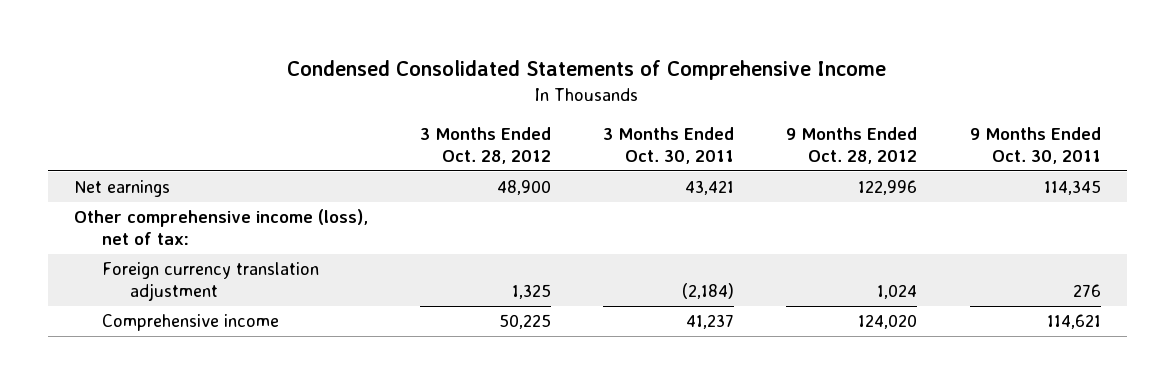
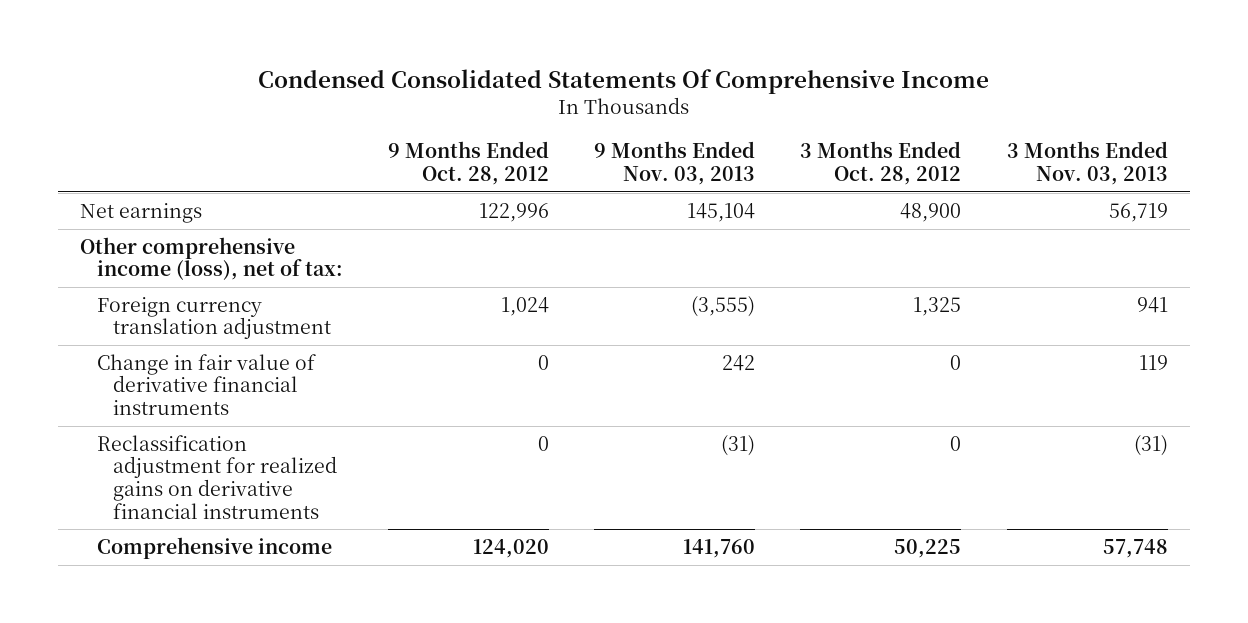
[287,59,887,80] Condensed Consolidated Statements of Comprehensive Income -> [257,68,989,94] Condensed Consolidated Statements Of Comprehensive Income
[603,127,735,164] 3 Months Ended Oct. 30, 2011 -> none
[969,127,1101,164] 9 Months Ended Oct. 30, 2011 -> none
none -> [594,141,756,185] 9 Months Ended Nov. 03, 2013
none -> [1006,141,1168,185] 3 Months Ended Nov. 03, 2013
none -> [96,353,316,415] Change in fair value of derivative financial instruments
none -> [96,434,338,519] Reclassification adjustment for realized gains on derivative financial instruments

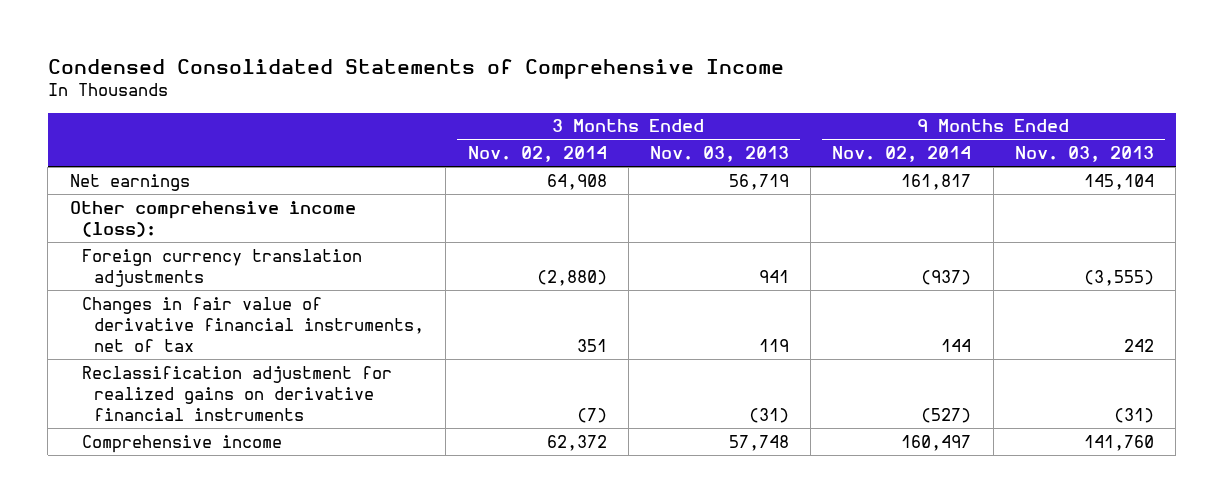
[257,68,989,94] Condensed Consolidated Statements Of Comprehensive Income -> [47,58,784,79] Condensed Consolidated Statements of Comprehensive Income
[387,141,549,185] 9 Months Ended Oct. 28, 2012 -> none
[800,141,962,185] 3 Months Ended Oct. 28, 2012 -> none
none -> [467,146,607,163] Nov. 02, 2014
none -> [832,146,972,163] Nov. 02, 2014
[80,236,343,281] Other comprehensive income (loss), net of tax: -> [69,200,356,237] Other comprehensive income (loss):
[96,296,332,340] Foreign currency translation adjustment -> [81,248,362,287] Foreign currency translation adjustments
[96,353,316,415] Change in fair value of derivative financial instruments -> [81,296,425,352] Changes in fair value of derivative financial instruments, net of tax

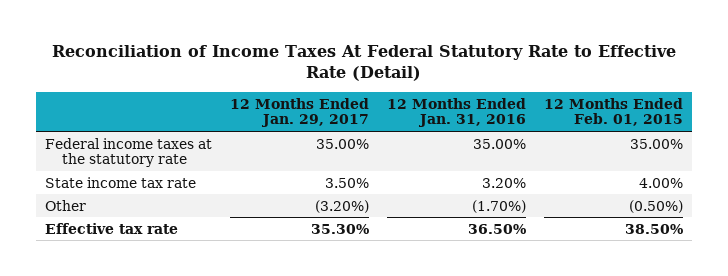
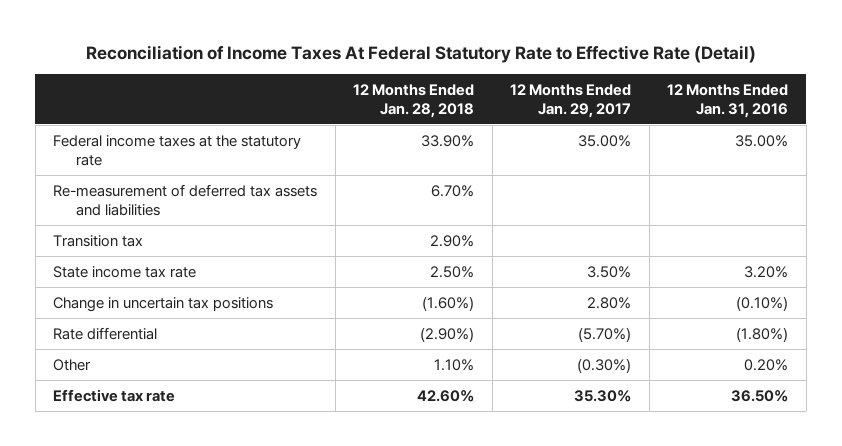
[544,97,684,127] 12 Months Ended Feb. 01, 2015 -> none
none -> [353,83,475,118] 12 Months Ended Jan. 28, 2018
none -> [53,183,318,216] Re-measurement of deferred tax assets and liabilities
none -> [53,234,144,247] Transition tax
none -> [53,296,274,312] Change in uncertain tax positions
none -> [53,326,158,340] Rate differential
[315,199,370,213] (3.20%) -> [577,357,632,373] (0.30%)
[472,199,527,213] (1.70%) -> [744,358,789,371] 0.20%

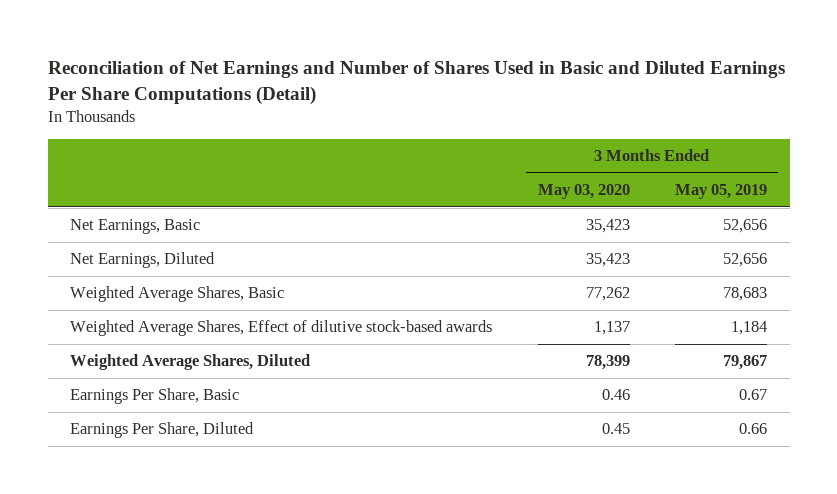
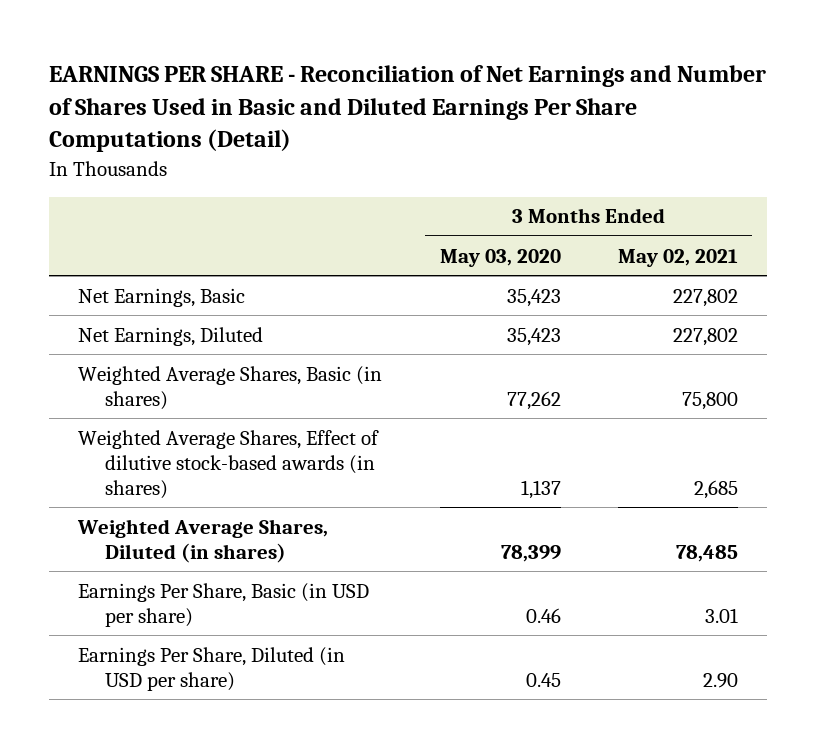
[47,60,785,105] Reconciliation of Net Earnings and Number of Shares Used in Basic and Diluted Earnings Per Share Computations (Detail) -> [49,64,767,153] EARNINGS PER SHARE - Reconciliation of Net Earnings and Number of Shares Used in Basic and Diluted Earnings Per Share Computations (Detail)
[675,184,768,200] May 05, 2019 -> none
none -> [617,248,738,267] May 02, 2021
[70,286,285,303] Weighted Average Shares, Basic -> [78,365,383,410] Weighted Average Shares, Basic (in shares)
[70,320,493,337] Weighted Average Shares, Effect of dilutive stock-based awards -> [78,429,380,499] Weighted Average Shares, Effect of dilutive stock-based awards (in shares)
[70,354,311,371] Weighted Average Shares, Diluted -> [77,518,329,563] Weighted Average Shares, Diluted (in shares)
[70,388,240,405] Earnings Per Share, Basic -> [78,582,370,627] Earnings Per Share, Basic (in USD per share)
[70,422,255,439] Earnings Per Share, Diluted -> [78,646,346,691] Earnings Per Share, Diluted (in USD per share)

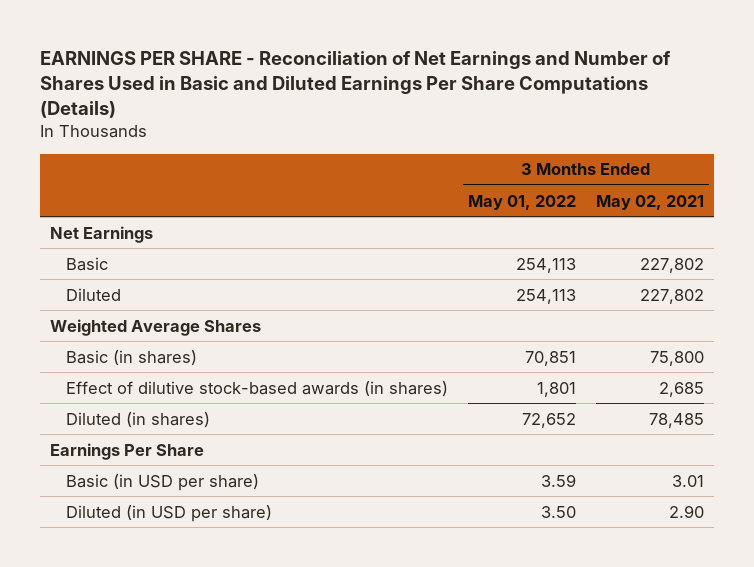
[49,64,767,153] EARNINGS PER SHARE - Reconciliation of Net Earnings and Number of Shares Used in Basic and Diluted Earnings Per Share Computations (Detail) -> [39,50,671,119] EARNINGS PER SHARE - Reconciliation of Net Earnings and Number of Shares Used in Basic and Diluted Earnings Per Share Computations (Details)
[439,248,561,267] May 03, 2020 -> none
none -> [467,194,576,210] May 01, 2022
none -> [49,225,153,243] Net Earnings
[78,287,246,307] Net Earnings, Basic -> [65,256,108,271] Basic
[78,326,264,346] Net Earnings, Diluted -> [65,287,121,301] Diluted
none -> [49,318,261,336] Weighted Average Shares
[78,365,383,410] Weighted Average Shares, Basic (in shares) -> [65,349,197,365] Basic (in shares)
[78,429,380,499] Weighted Average Shares, Effect of dilutive stock-based awards (in shares) -> [65,380,448,396] Effect of dilutive stock-based awards (in shares)
[77,518,329,563] Weighted Average Shares, Diluted (in shares) -> [65,411,210,427] Diluted (in shares)
none -> [49,442,204,460] Earnings Per Share
[78,582,370,627] Earnings Per Share, Basic (in USD per share) -> [65,473,259,491] Basic (in USD per share)
[78,646,346,691] Earnings Per Share, Diluted (in USD per share) -> [65,504,272,522] Diluted (in USD per share)

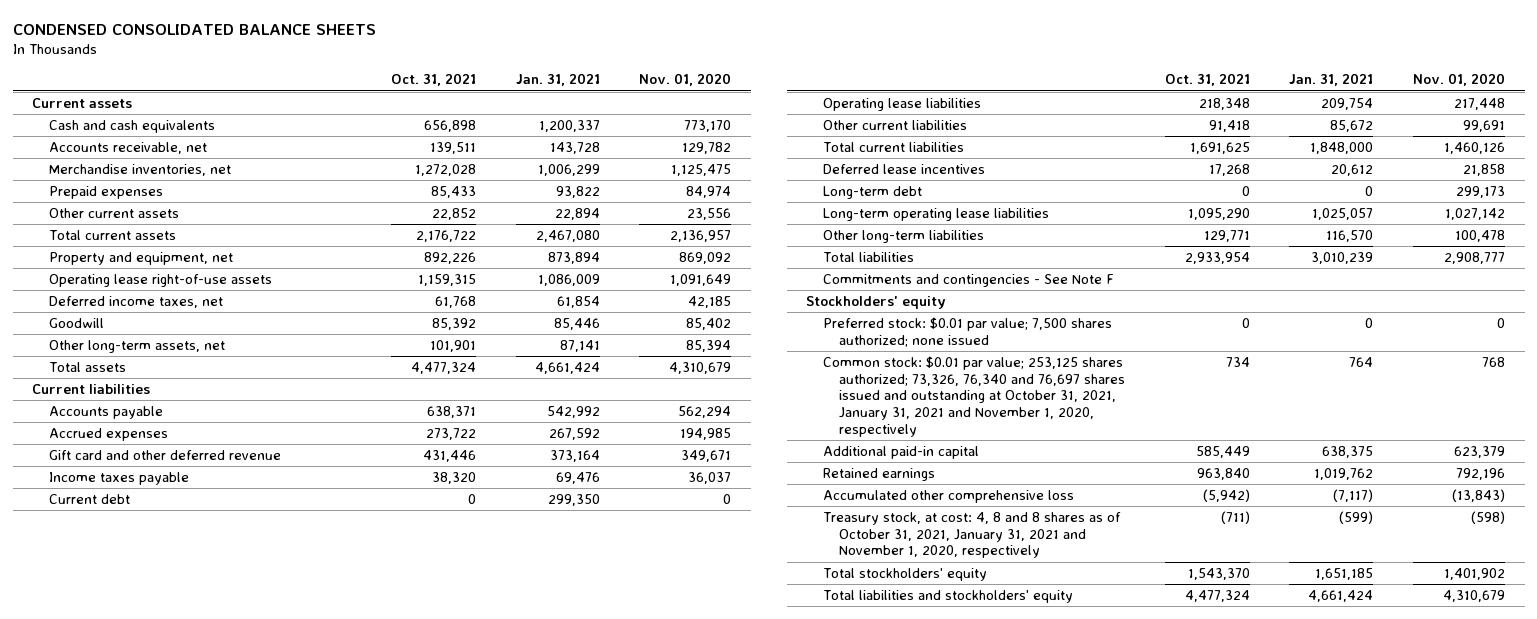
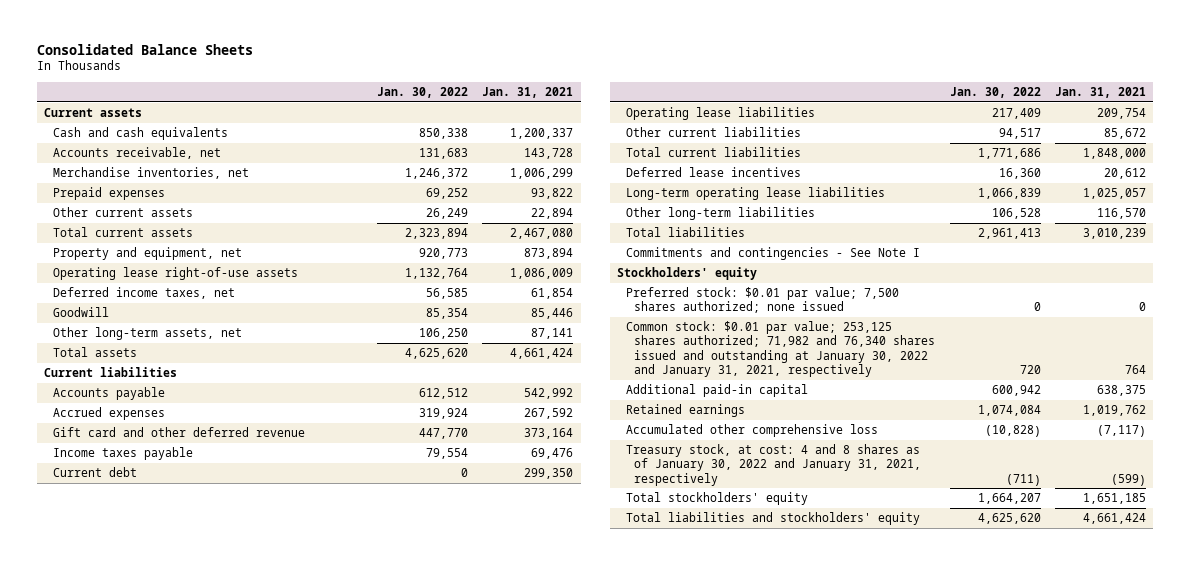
[12,23,376,35] CONDENSED CONSOLIDATED BALANCE SHEETS -> [36,43,253,55] Consolidated Balance Sheets
[391,73,477,87] Oct. 31, 2021 -> none
[639,73,732,87] Nov. 01, 2020 -> none
none -> [376,87,468,99] Jan. 30, 2022
[822,185,922,199] Long-term debt -> none
[822,273,1114,287] Commitments and contingencies - See Note F -> [625,247,920,261] Commitments and contingencies - See Note I
[822,355,1126,438] Common stock: $0.01 par value; 253,125 shares authorized; 73,326, 76,340 and 76,697 shares issued and outstanding at October 31, 2021, January 31, 2021 and November 1, 2020, respectively -> [625,321,936,377] Common stock: $0.01 par value; 253,125 shares authorized; 71,982 and 76,340 shares issued and outstanding at January 30, 2022 and January 31, 2021, respectively
[822,511,1121,559] Treasury stock, at cost: 4, 8 and 8 shares as of October 31, 2021, January 31, 2021 and November 1, 2020, respectively -> [625,444,922,486] Treasury stock, at cost: 4 and 8 shares as of January 30, 2022 and January 31, 2021, respectively

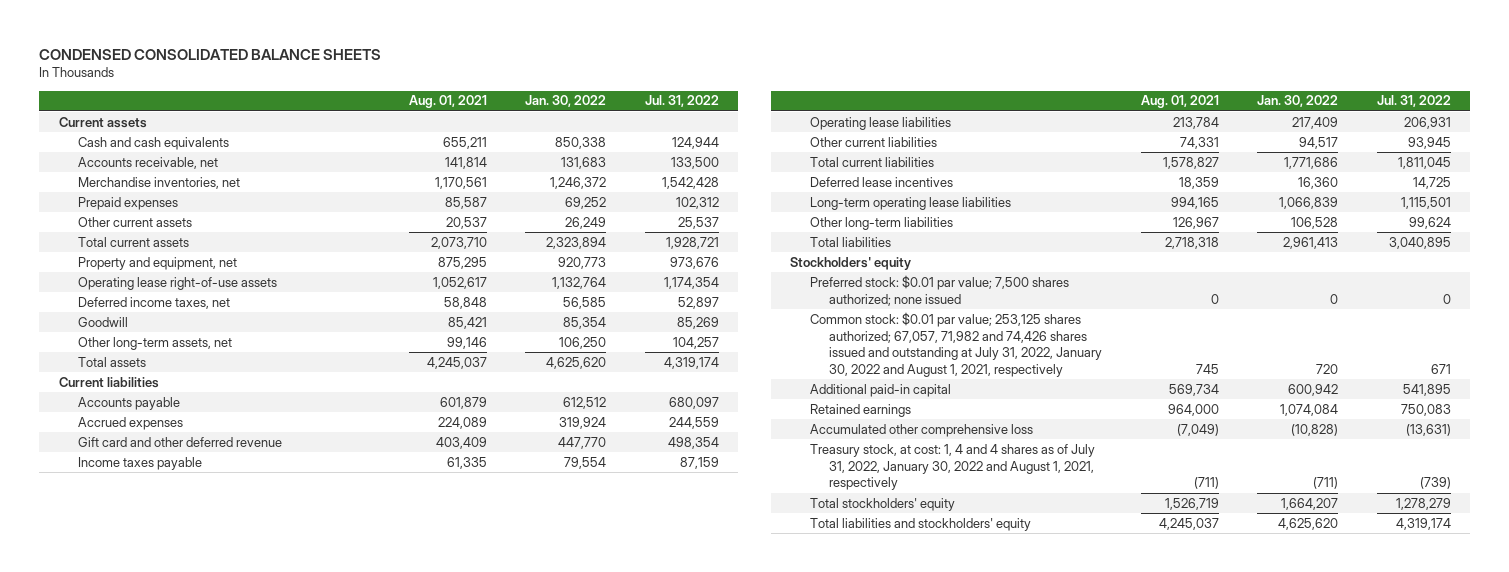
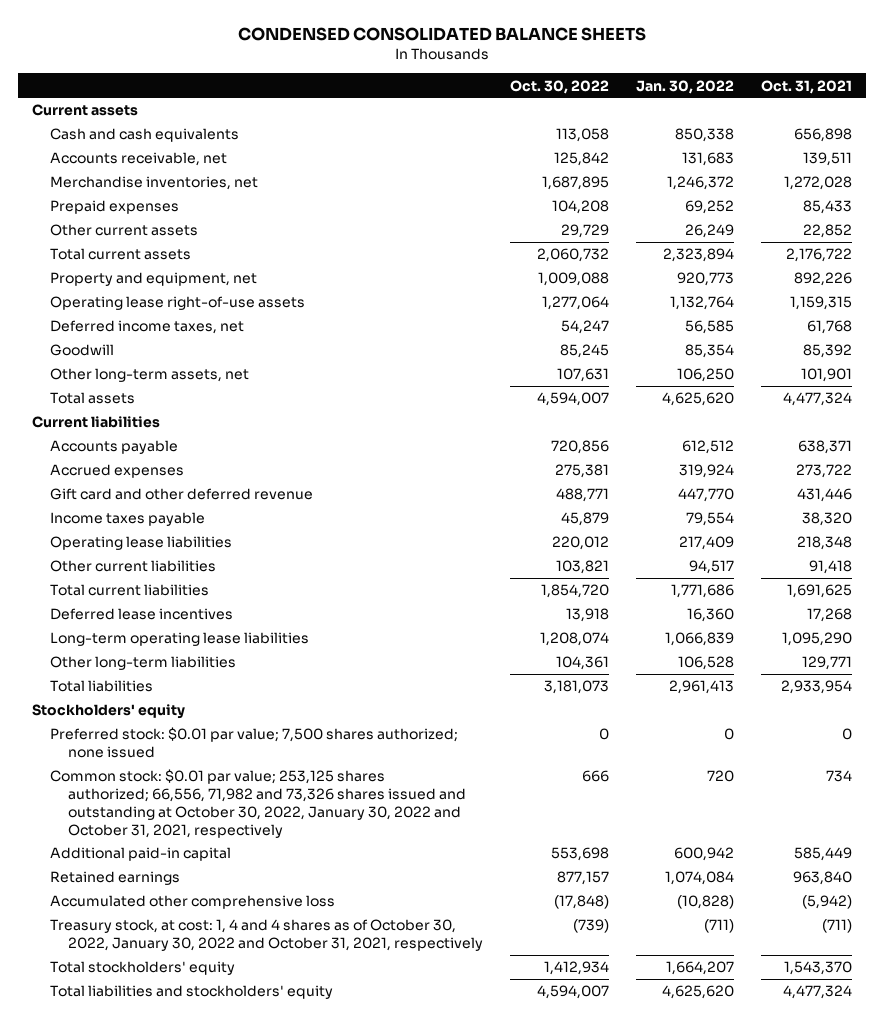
[408,95,487,109] Aug. 01, 2021 -> none
[644,95,719,108] Jul. 31, 2022 -> none
none -> [509,79,609,94] Oct. 30, 2022
none -> [761,79,853,94] Oct. 31, 2021
[809,311,1102,378] Common stock: $0.01 par value; 253,125 shares authorized; 67,057, 71,982 and 74,426 shares issued and outstanding at July 31, 2022, January 30, 2022 and August 1, 2021, respectively -> [49,769,466,838] Common stock: $0.01 par value; 253,125 shares authorized; 66,556, 71,982 and 73,326 shares issued and outstanding at October 30, 2022, January 30, 2022 and October 31, 2021, respectively
[809,443,1095,491] Treasury stock, at cost: 1, 4 and 4 shares as of July 31, 2022, January 30, 2022 and August 1, 2021, respectively -> [49,919,483,951] Treasury stock, at cost: 1, 4 and 4 shares as of October 30, 2022, January 30, 2022 and October 31, 2021, respectively

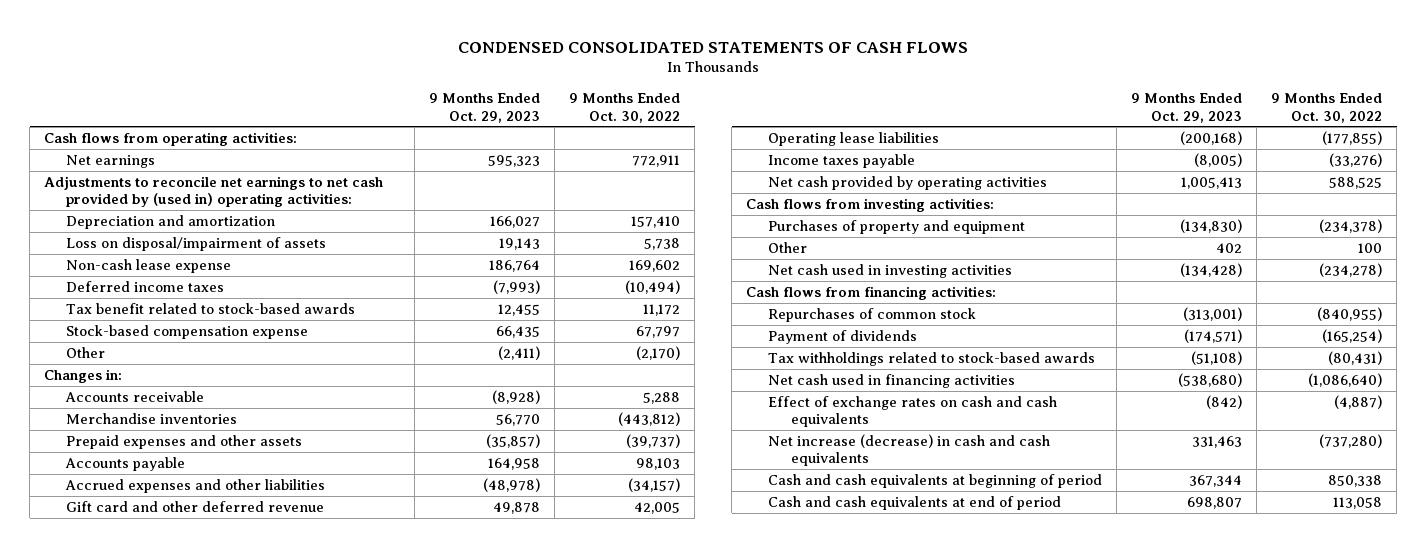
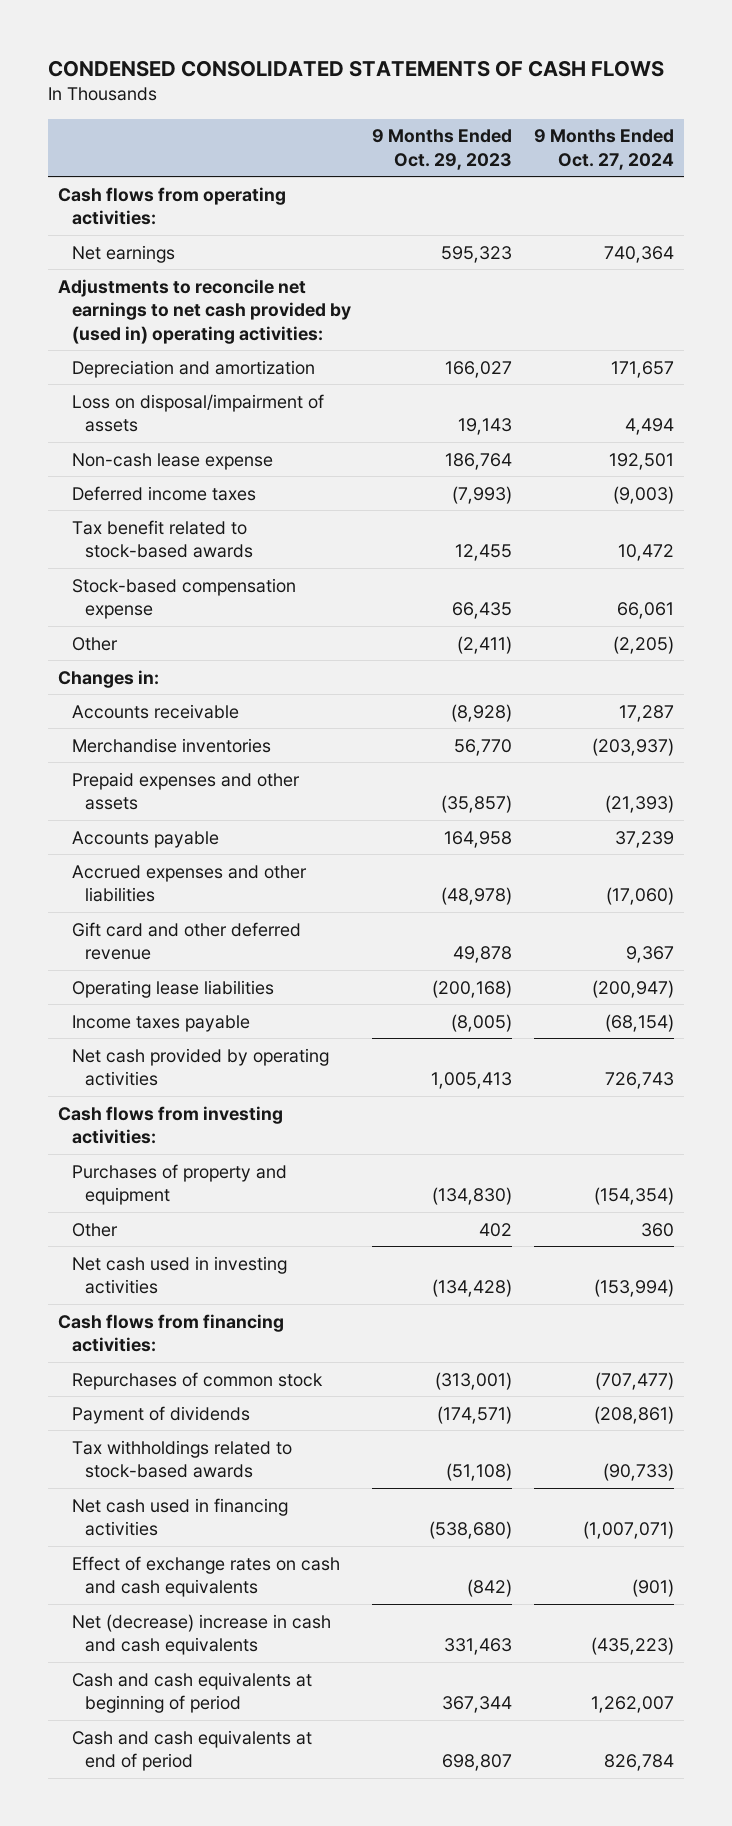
[569,92,681,123] 9 Months Ended Oct. 30, 2022 -> none
none -> [533,129,674,170] 9 Months Ended Oct. 27, 2024
[768,433,1051,467] Net increase (decrease) in cash and cash equivalents -> [71,1613,331,1656] Net (decrease) increase in cash and cash equivalents

